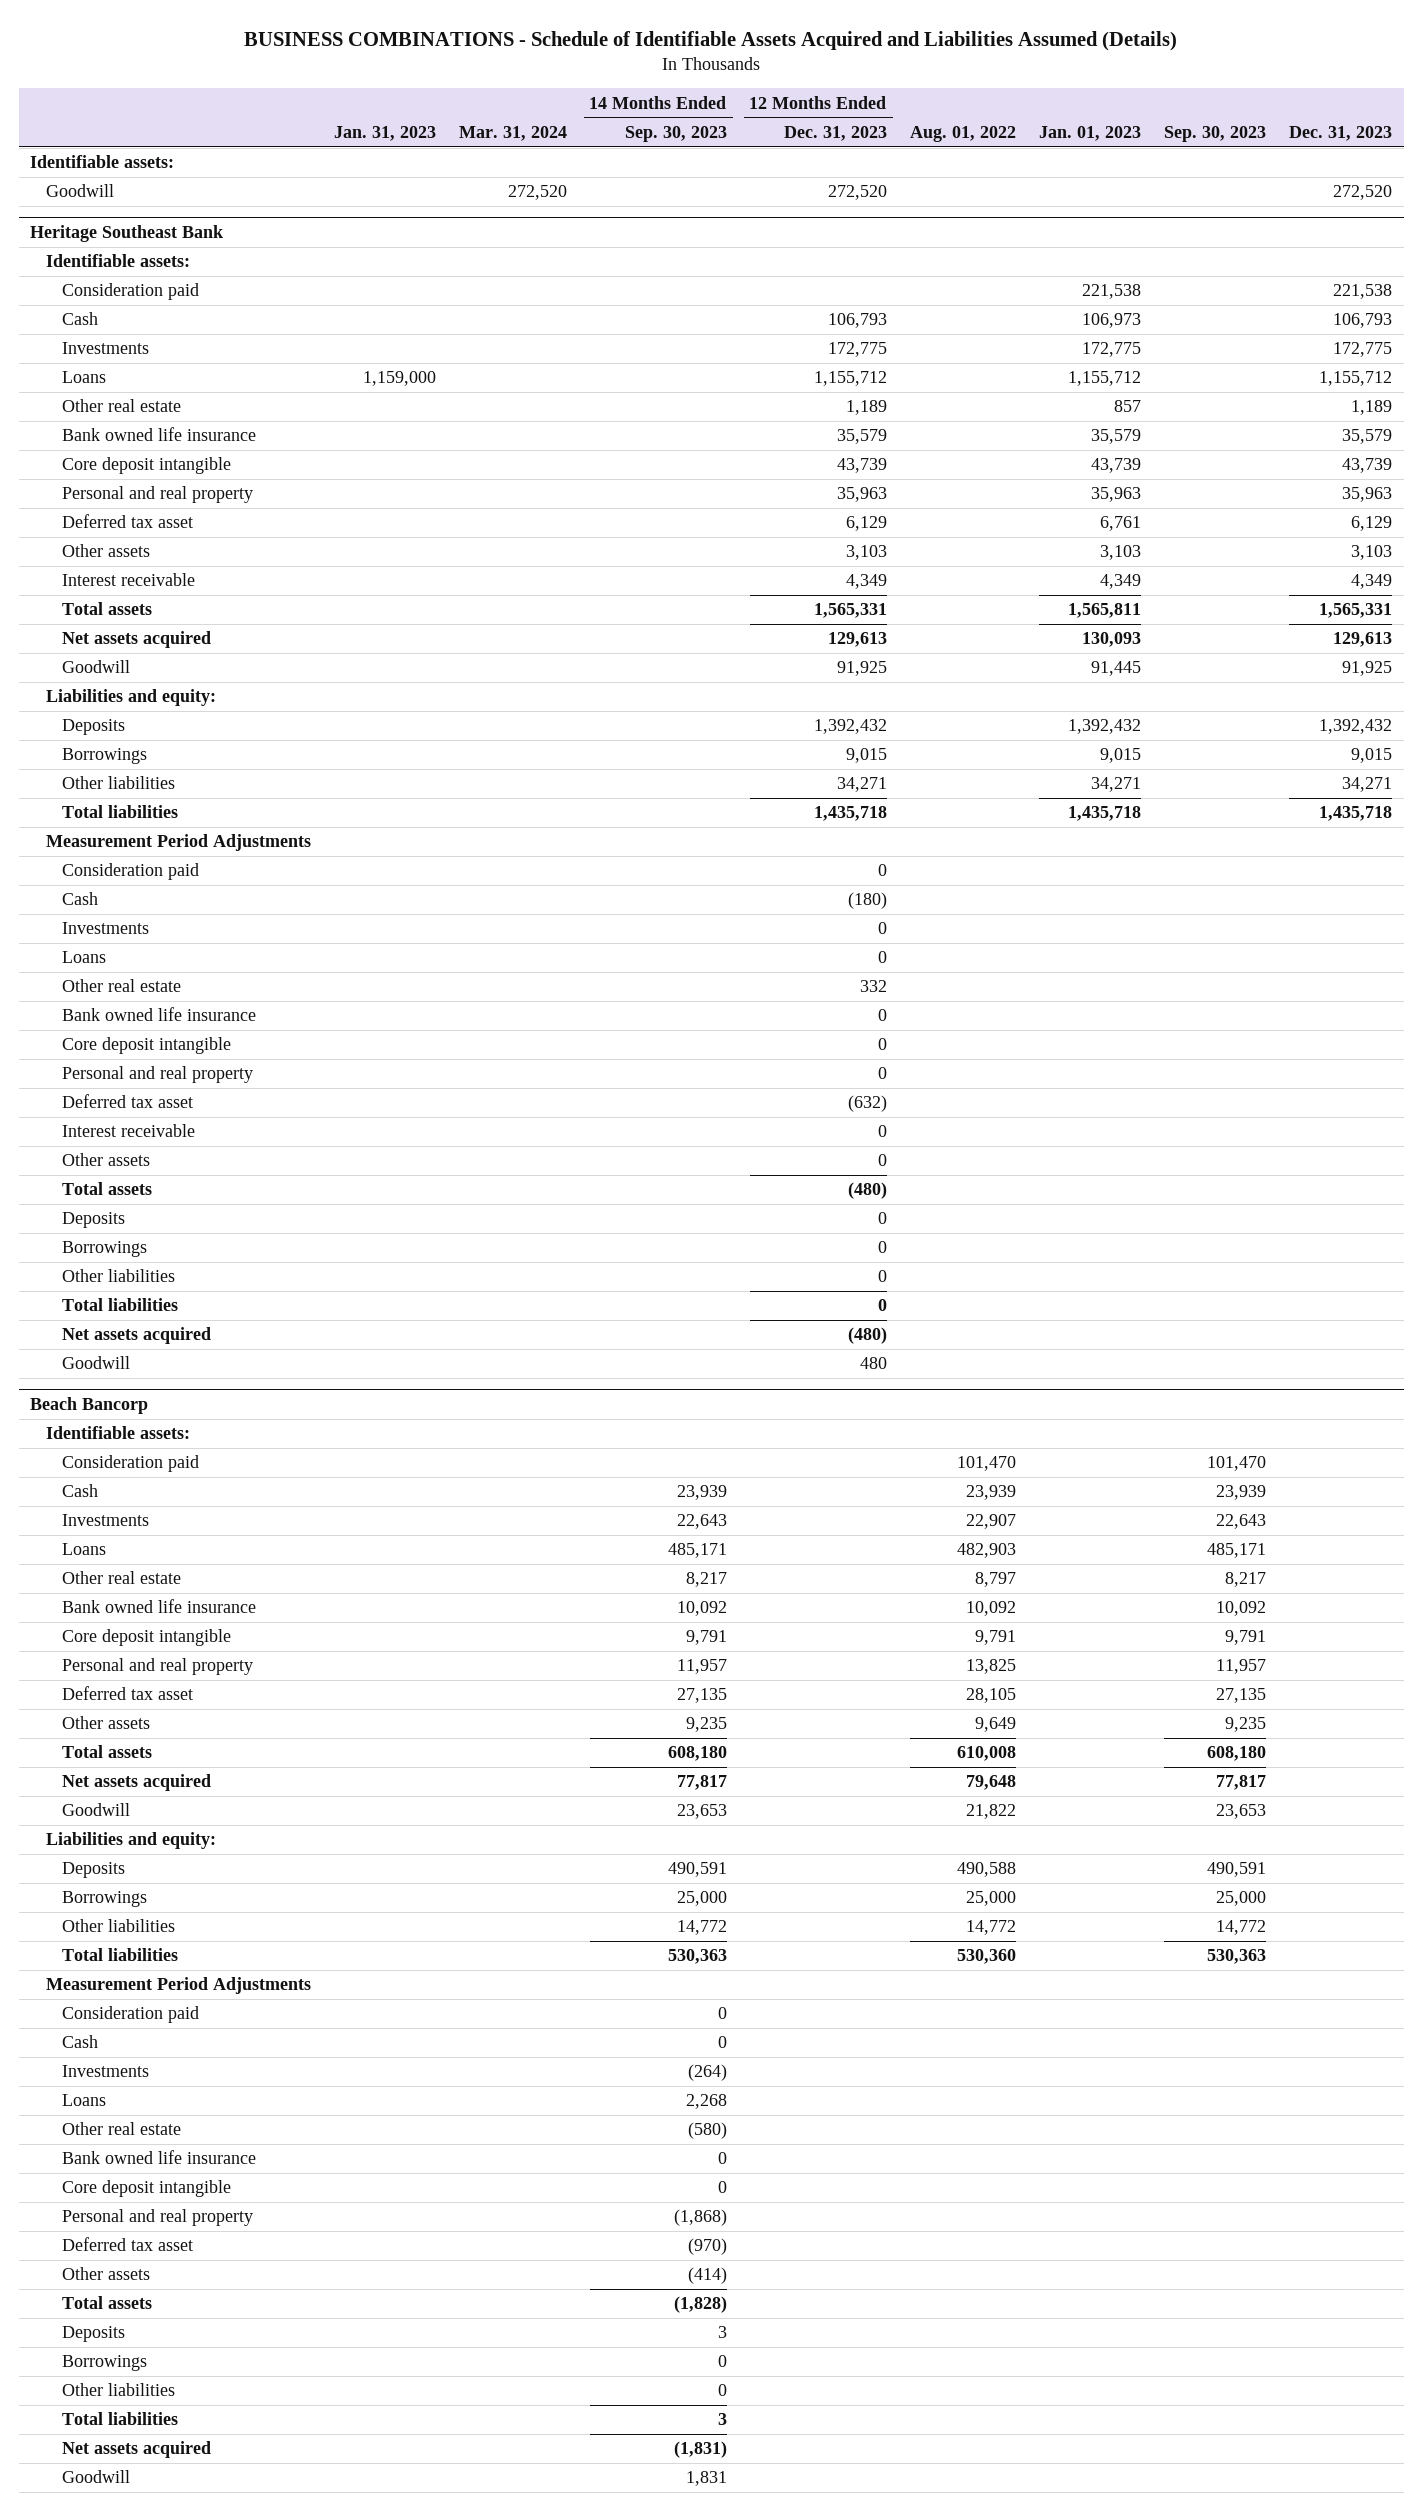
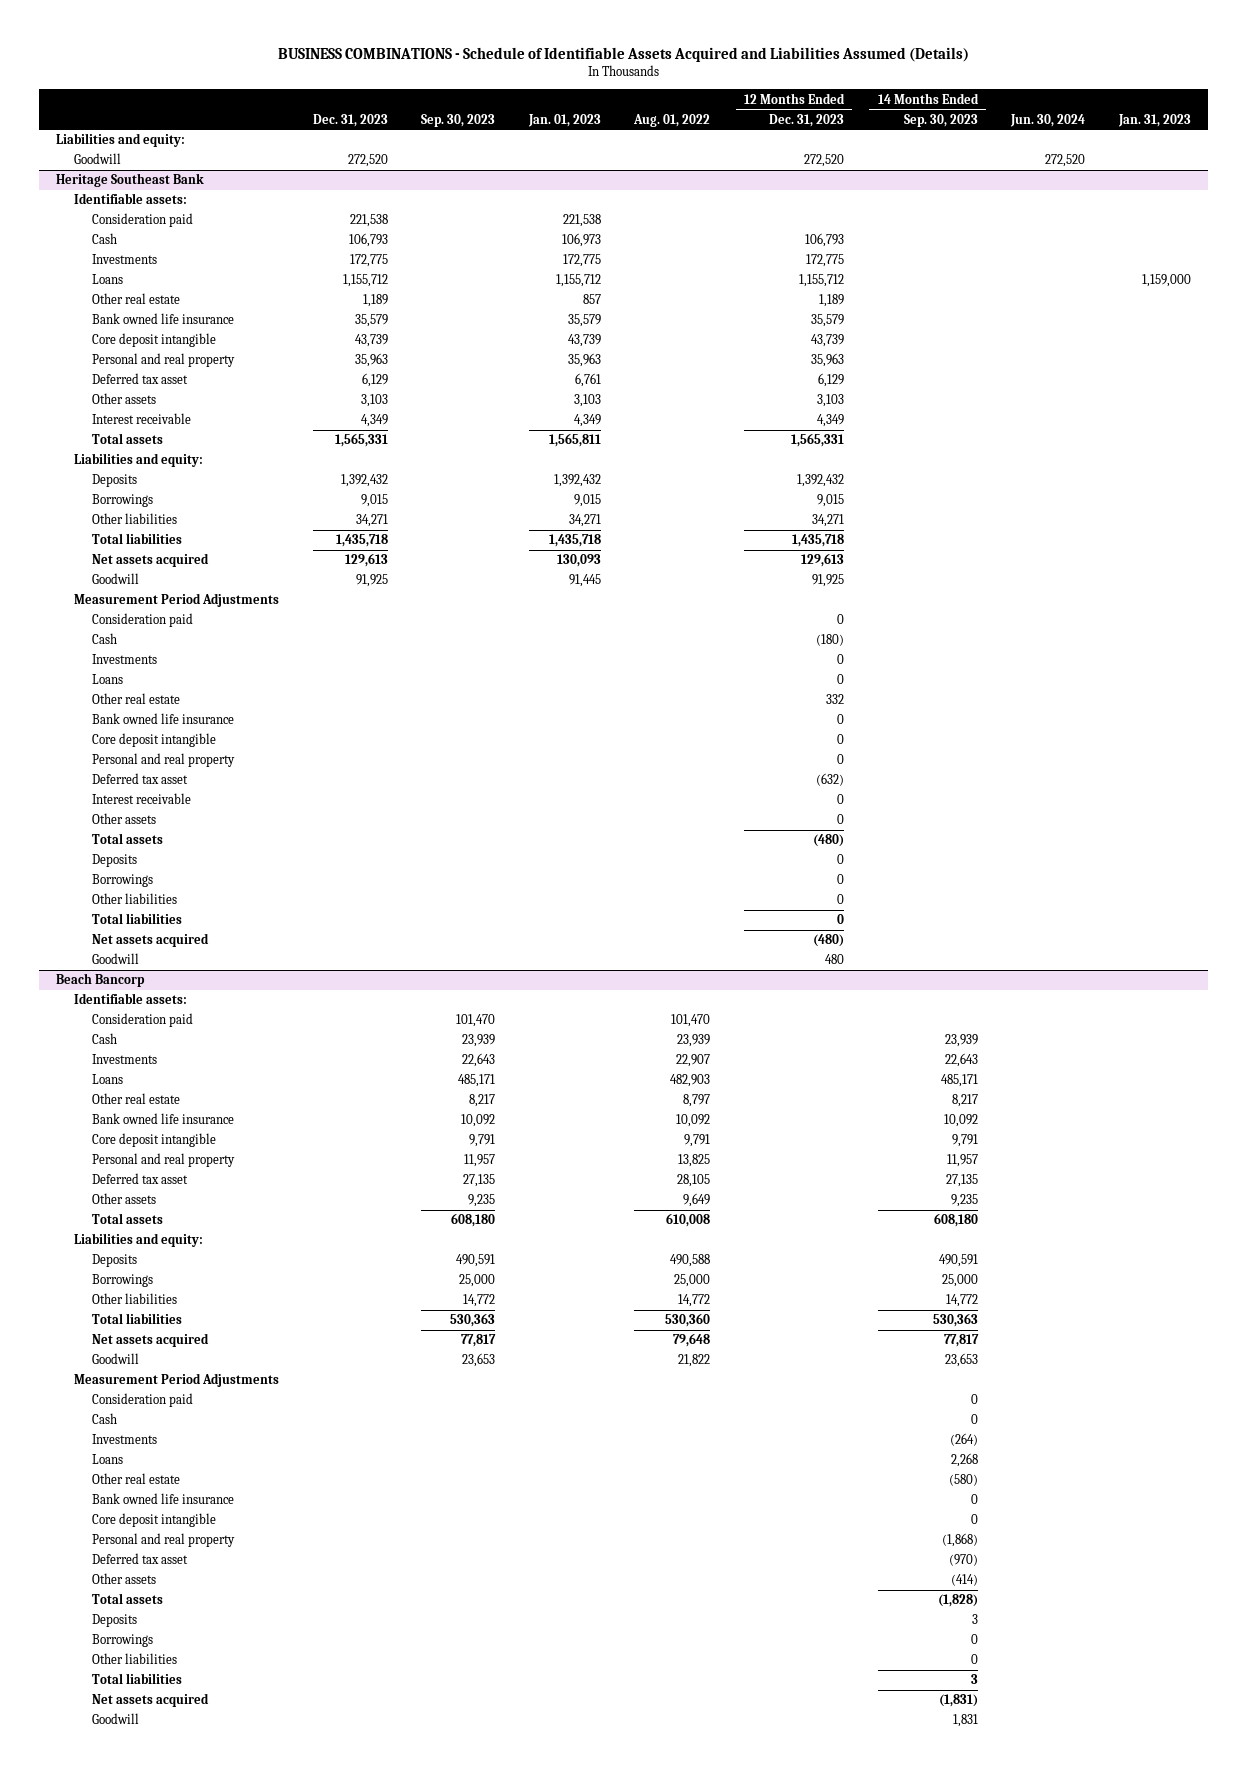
[458,126,567,142] Mar. 31, 2024 -> none
none -> [1010,113,1086,127] Jun. 30, 2024
[30,155,175,169] Identifiable assets: -> none
none -> [56,133,186,148] Liabilities and equity:
[61,631,211,649] Net assets acquired -> [91,553,209,568] Net assets acquired
[61,660,130,674] Goodwill -> [91,573,139,585] Goodwill
[61,1774,211,1792] Net assets acquired -> [91,1333,209,1348] Net assets acquired
[61,1803,130,1817] Goodwill -> [91,1353,139,1365] Goodwill

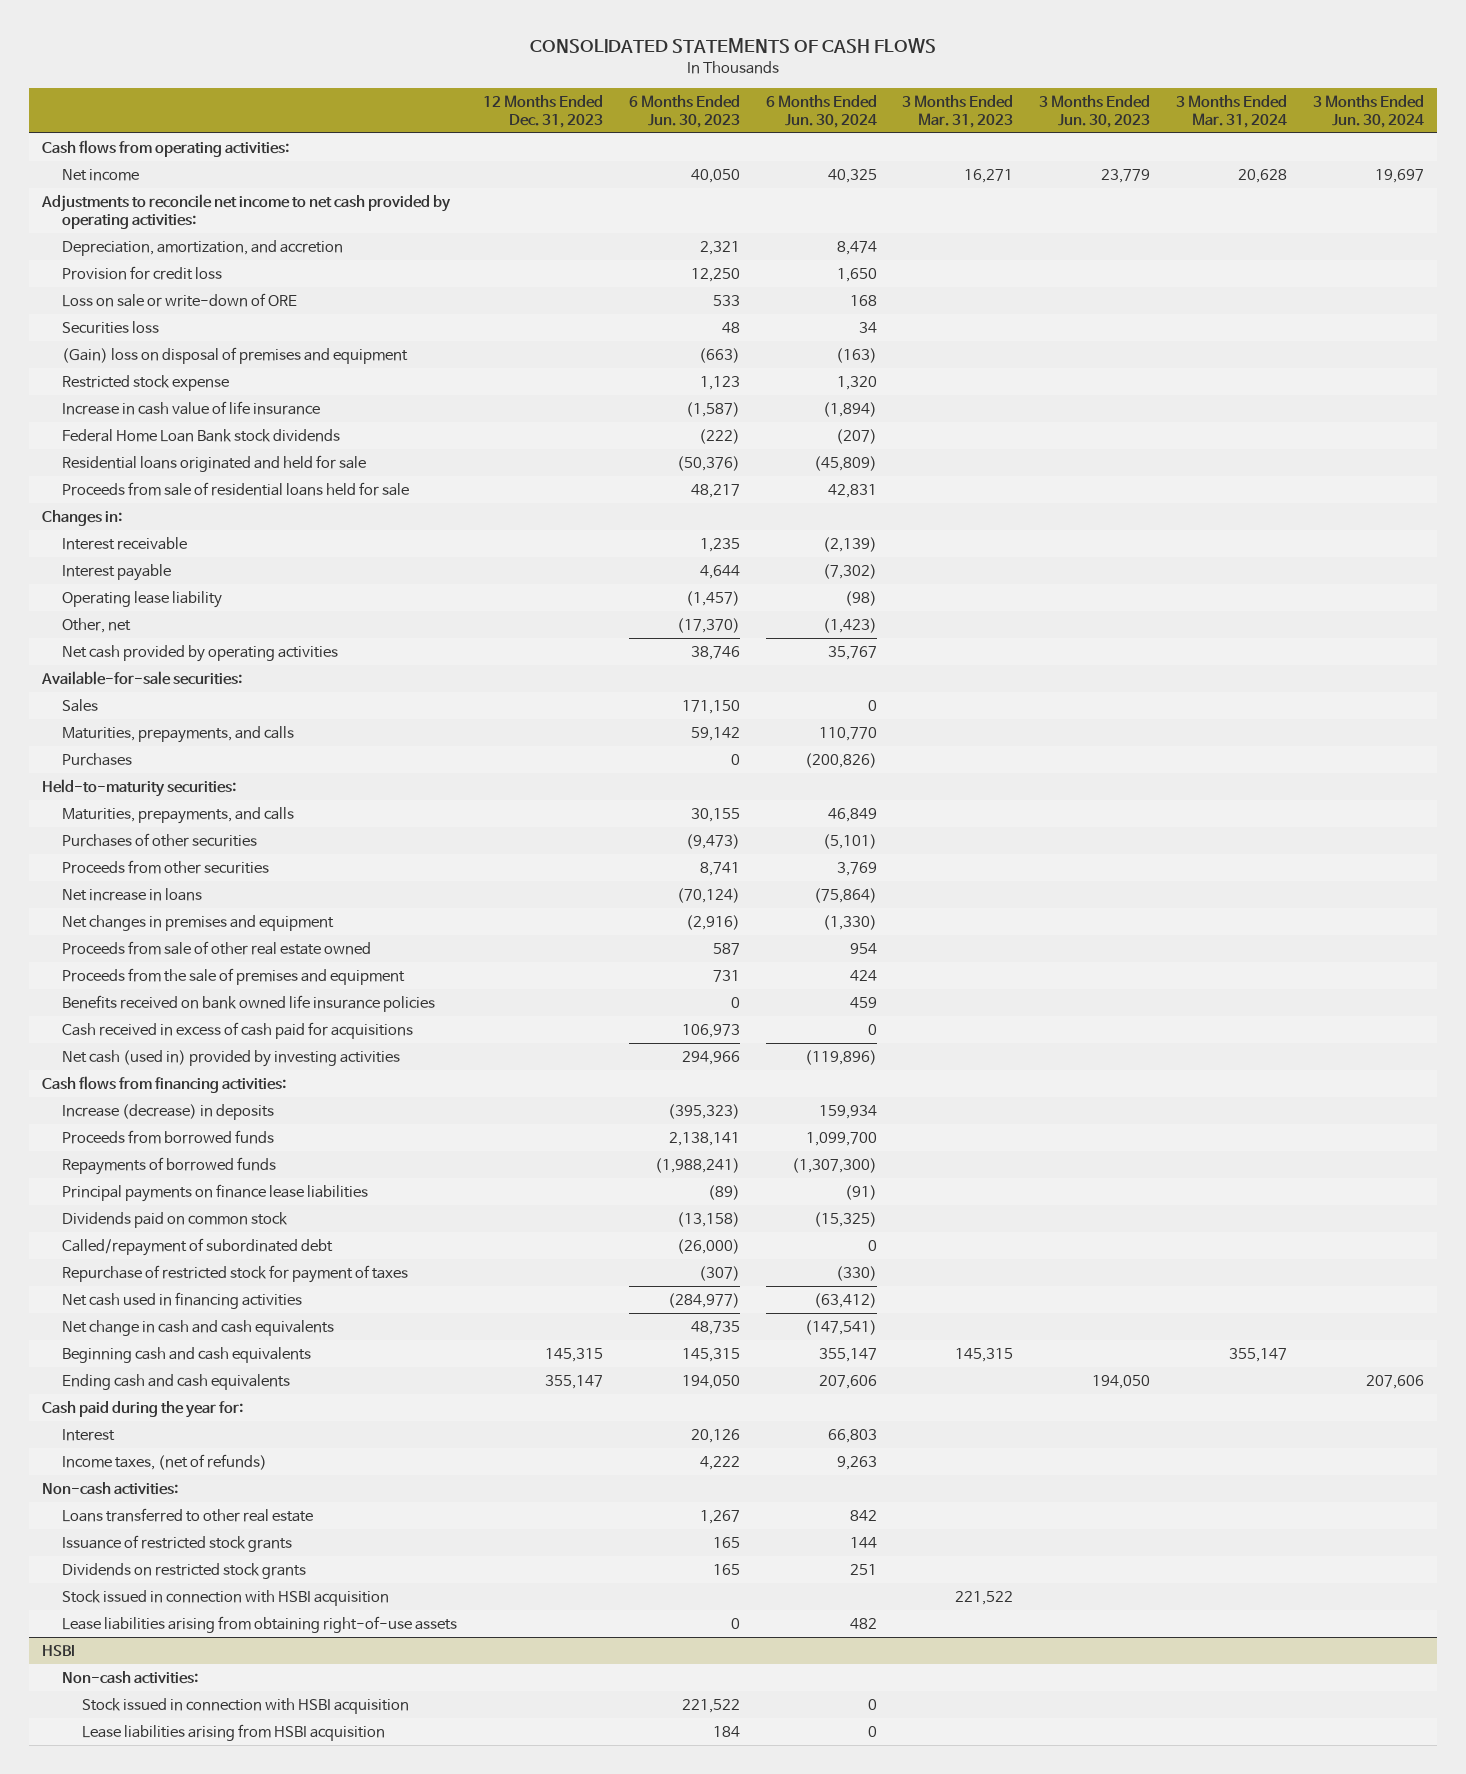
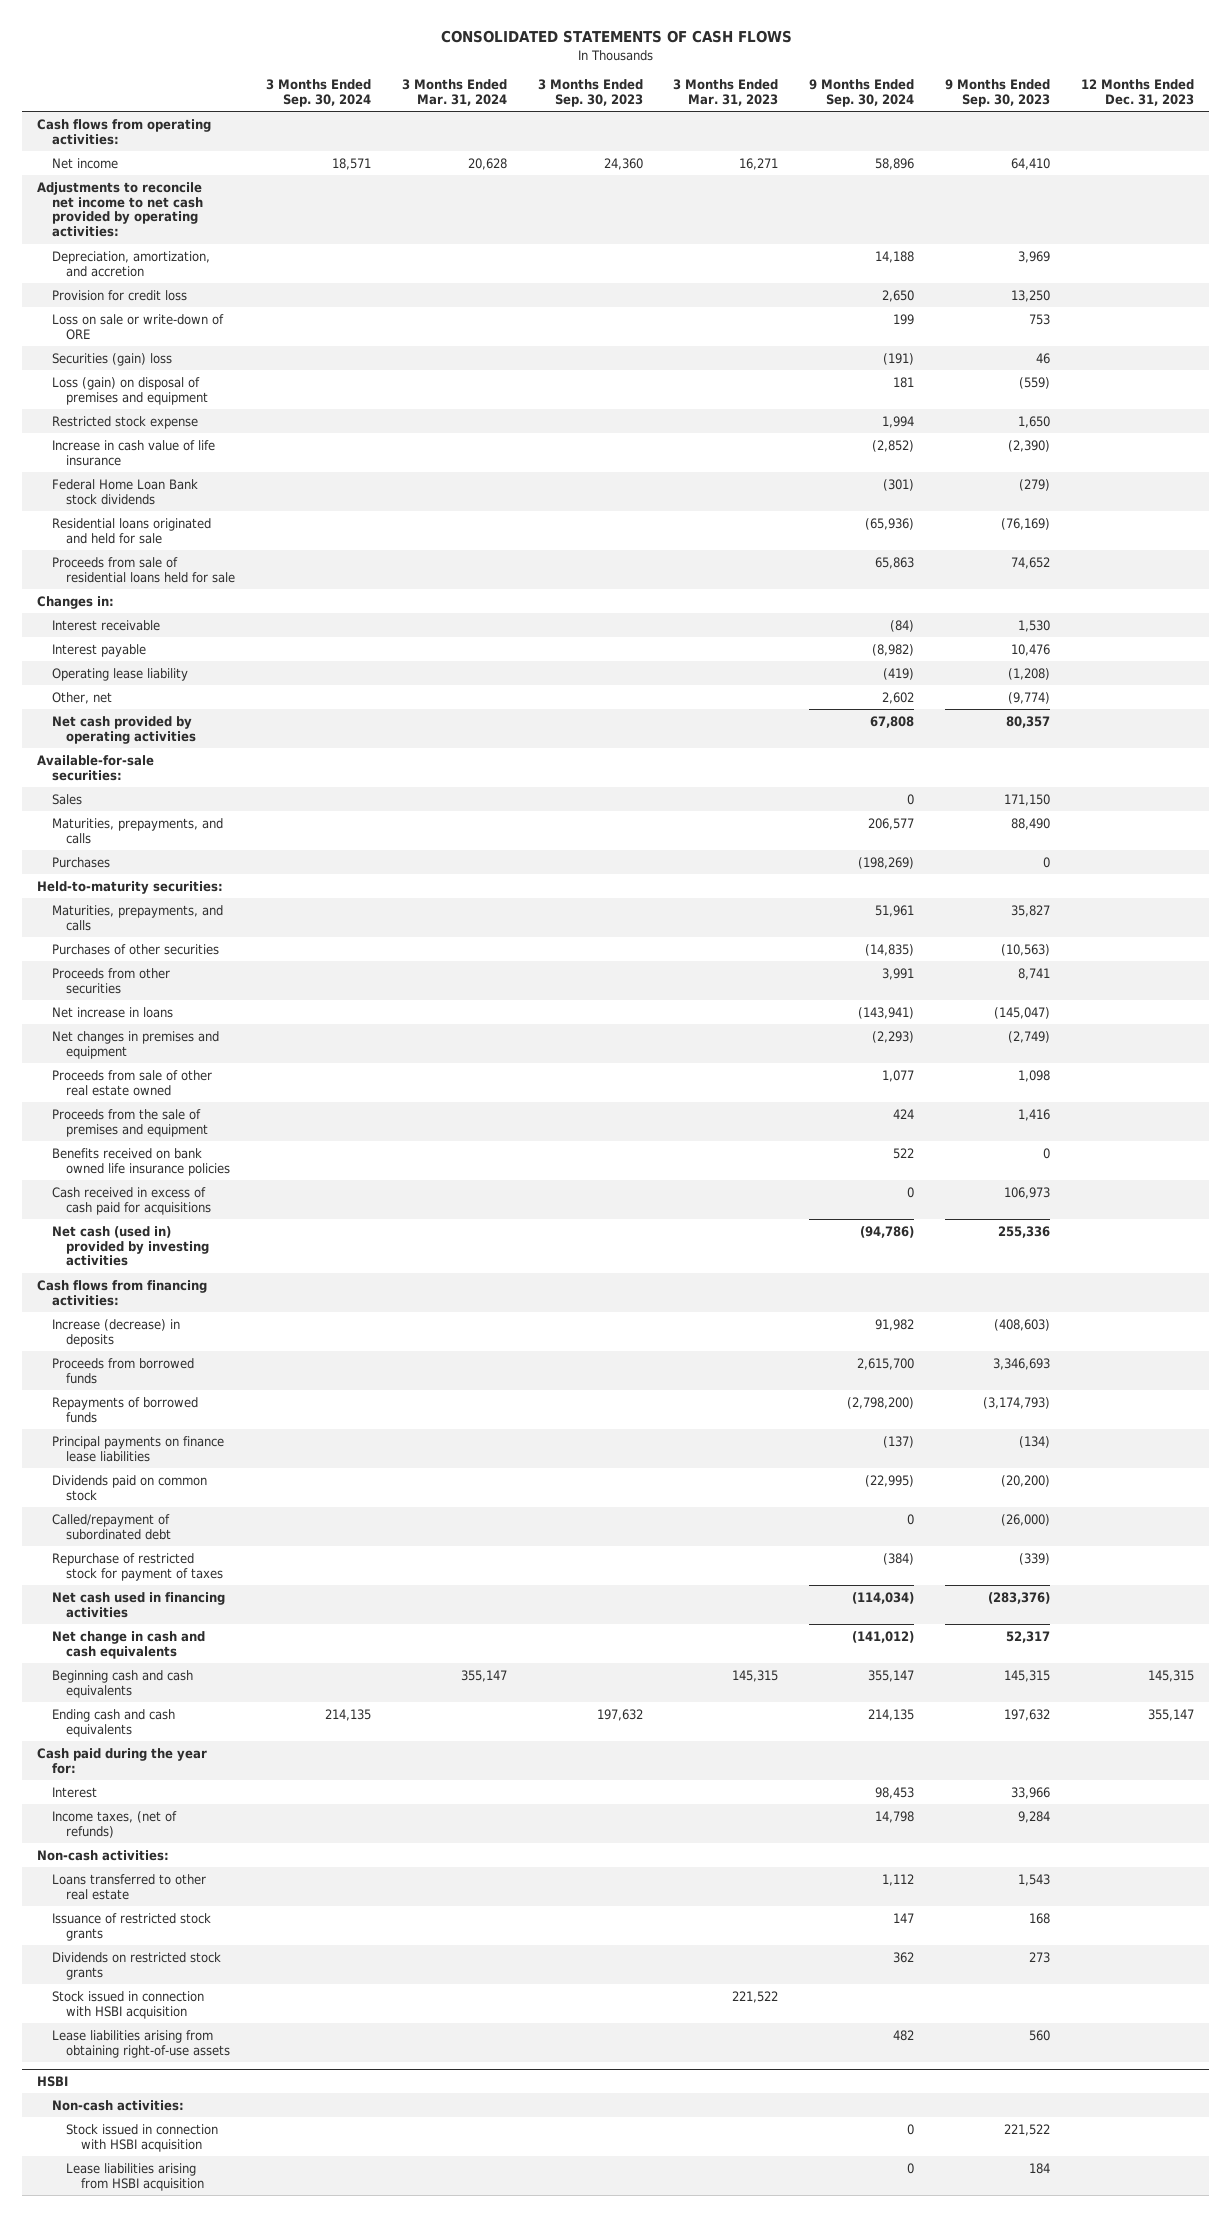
[628,94,740,128] 6 Months Ended Jun. 30, 2023 -> none
[765,94,877,128] 6 Months Ended Jun. 30, 2024 -> none
[1039,94,1151,128] 3 Months Ended Jun. 30, 2023 -> none
[1313,94,1425,128] 3 Months Ended Jun. 30, 2024 -> none
none -> [265,79,371,108] 3 Months Ended Sep. 30, 2024
none -> [537,79,643,108] 3 Months Ended Sep. 30, 2023
none -> [809,79,915,108] 9 Months Ended Sep. 30, 2024
none -> [945,79,1051,108] 9 Months Ended Sep. 30, 2023
[61,320,159,334] Securities loss -> [51,352,172,366] Securities (gain) loss
[61,346,408,364] (Gain) loss on disposal of premises and equipment -> [51,376,209,405] Loss (gain) on disposal of premises and equipment

